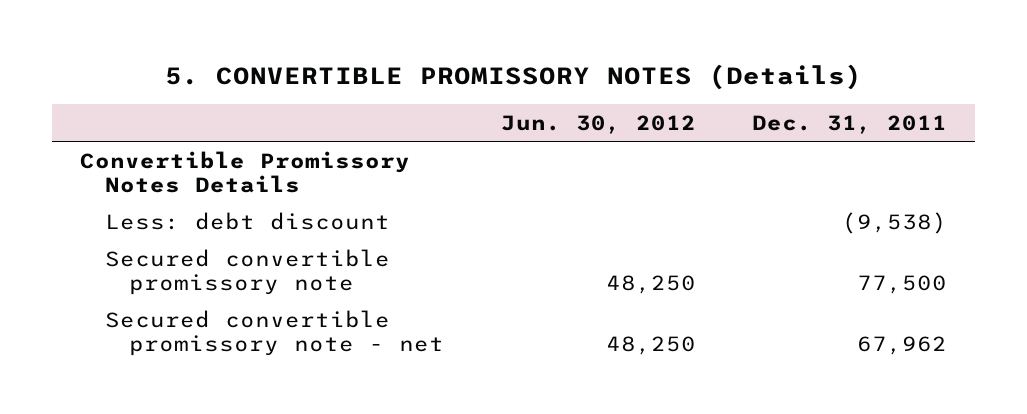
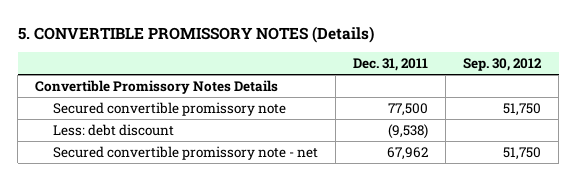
[500,114,696,134] Jun. 30, 2012 -> none
none -> [463,58,543,72] Sep. 30, 2012
[104,211,390,230] Less: debt discount -> [53,123,175,136] Less: debt discount

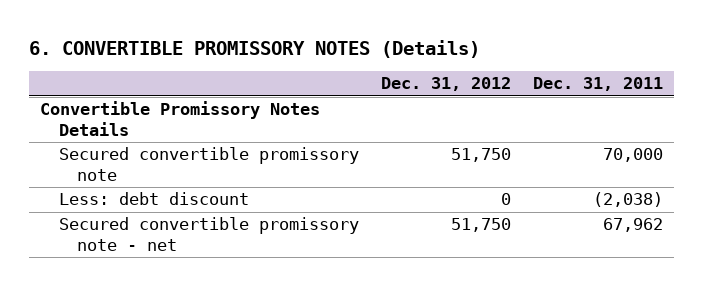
[17,25,374,43] 5. CONVERTIBLE PROMISSORY NOTES (Details) -> [29,39,481,58] 6. CONVERTIBLE PROMISSORY NOTES (Details)
[463,58,543,72] Sep. 30, 2012 -> none
none -> [380,77,511,92] Dec. 31, 2012
[388,102,429,116] 77,500 -> [602,148,663,163] 70,000
[388,123,429,139] (9,538) -> [592,192,663,208] (2,038)

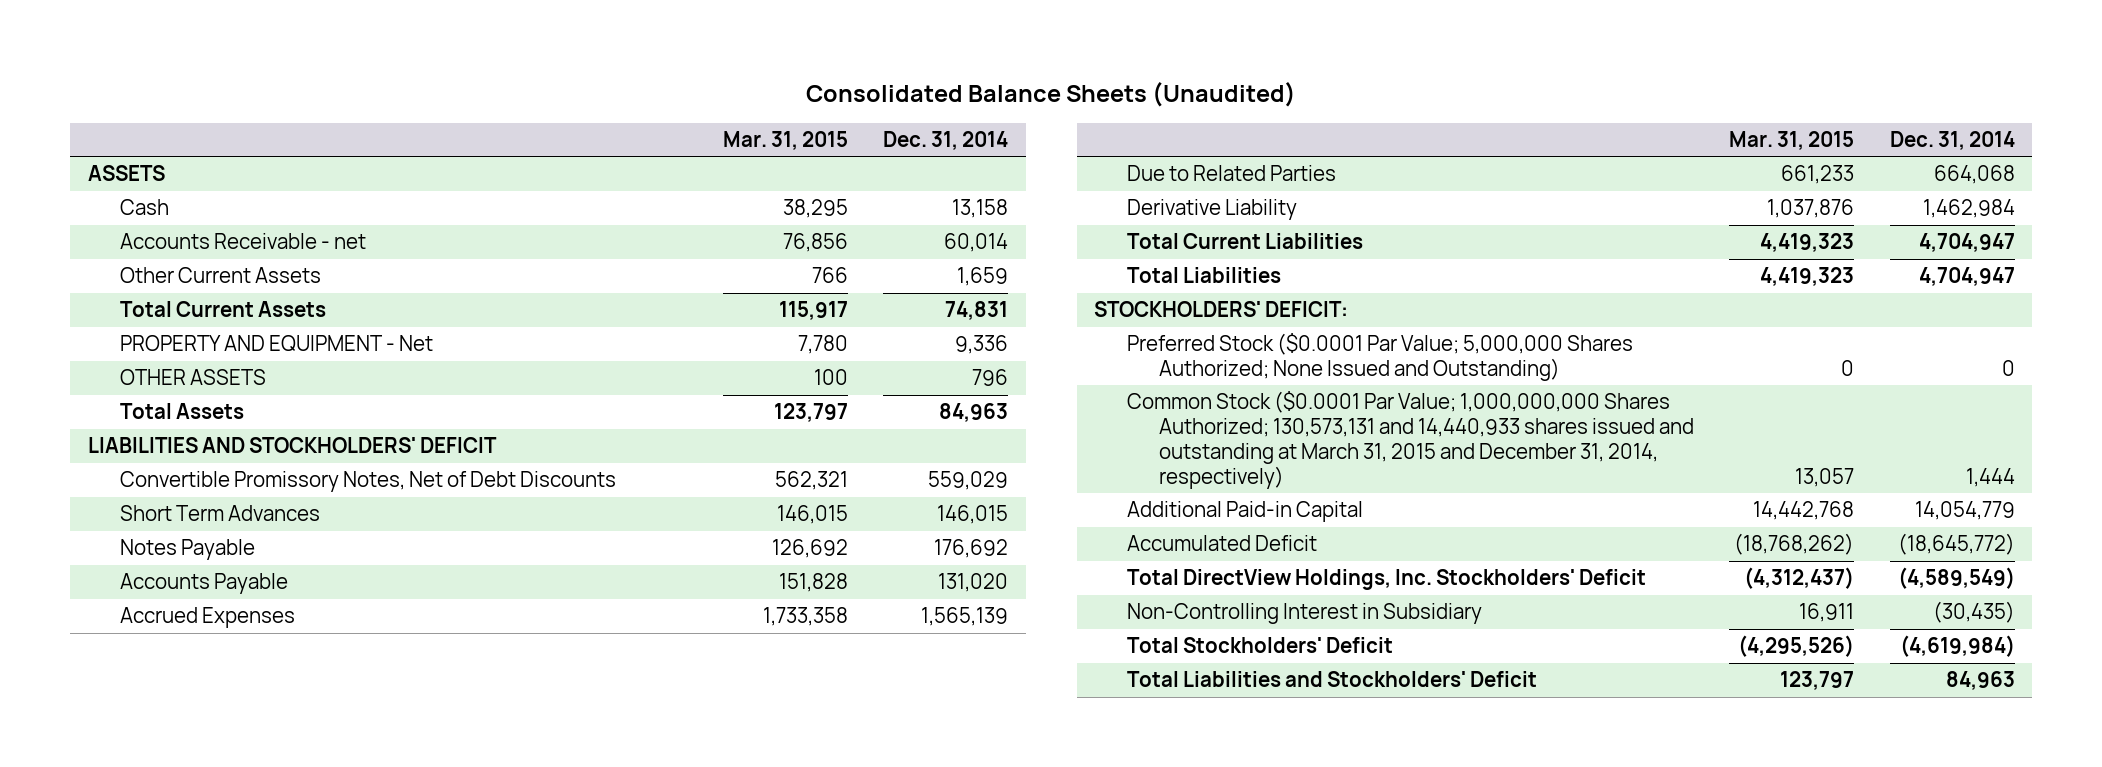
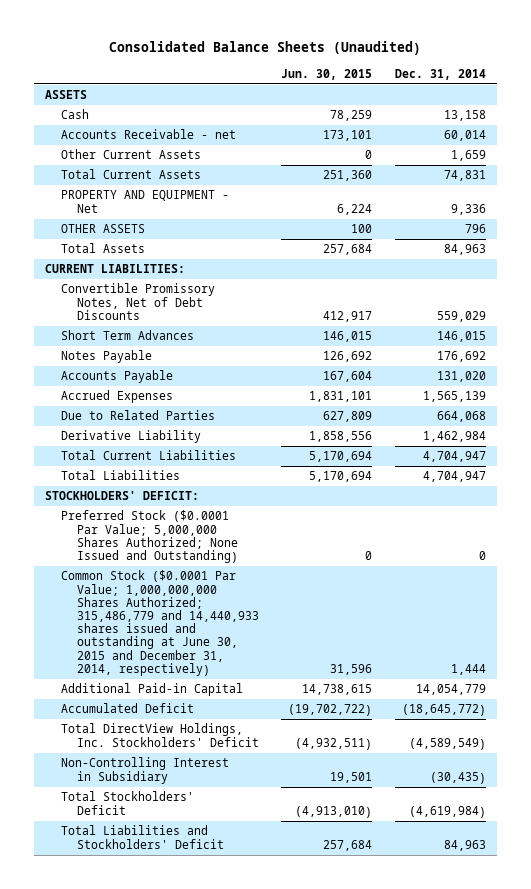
[722,130,848,150] Mar. 31, 2015 -> none
none -> [281,68,373,80] Jun. 30, 2015
[87,437,497,454] LIABILITIES AND STOCKHOLDERS' DEFICIT -> none
none -> [45,264,186,274] CURRENT LIABILITIES:
[1126,391,1695,489] Common Stock ($0.0001 Par Value; 1,000,000,000 Shares Authorized; 130,573,131 and 14,440,933 shares issued and outstanding at March 31, 2015 and December 31, 2014, respectively) -> [61,570,260,676] Common Stock ($0.0001 Par Value; 1,000,000,000 Shares Authorized; 315,486,779 and 14,440,933 shares issued and outstanding at June 30, 2015 and December 31, 2014, respectively)

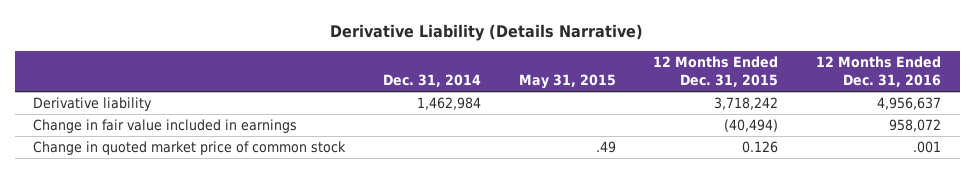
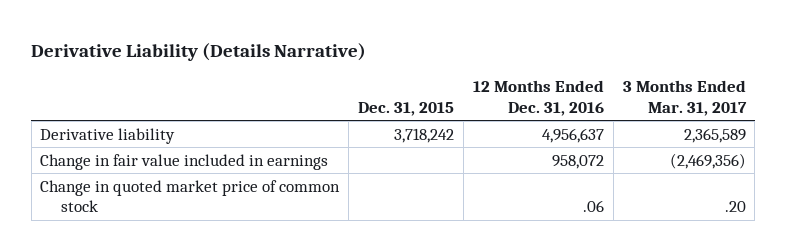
[383,74,482,88] Dec. 31, 2014 -> none
[518,74,616,90] May 31, 2015 -> none
[653,56,779,88] 12 Months Ended Dec. 31, 2015 -> none
none -> [358,101,455,116] Dec. 31, 2015
none -> [622,80,747,116] 3 Months Ended Mar. 31, 2017
[912,141,941,154] .001 -> [582,200,604,213] .06

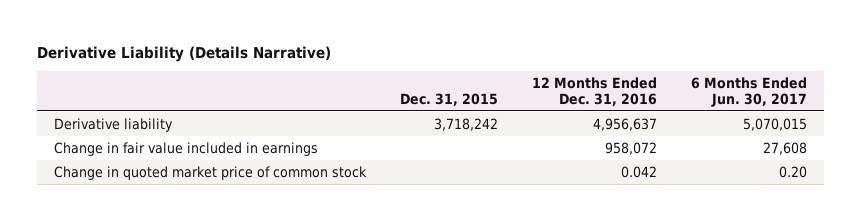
[622,80,747,116] 3 Months Ended Mar. 31, 2017 -> none
none -> [691,76,808,107] 6 Months Ended Jun. 30, 2017
[582,200,604,213] .06 -> [621,165,658,178] 0.042

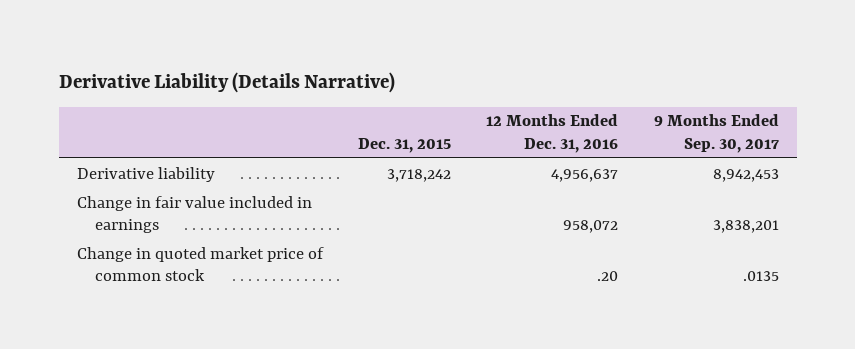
[691,76,808,107] 6 Months Ended Jun. 30, 2017 -> none
none -> [653,114,779,153] 9 Months Ended Sep. 30, 2017
[621,165,658,178] 0.042 -> [597,270,619,281] .20

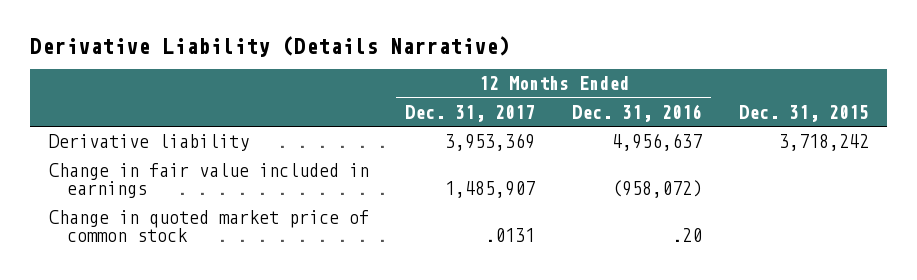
[653,114,779,153] 9 Months Ended Sep. 30, 2017 -> none
none -> [405,104,536,122] Dec. 31, 2017
[563,219,619,233] 958,072 -> [612,180,703,199] (958,072)

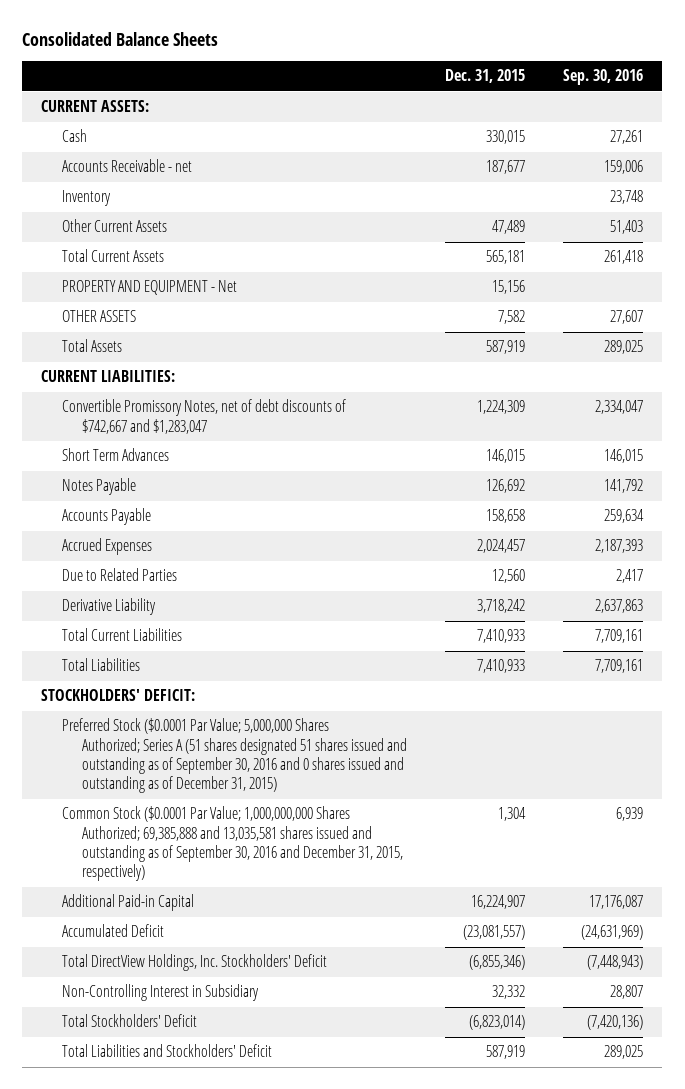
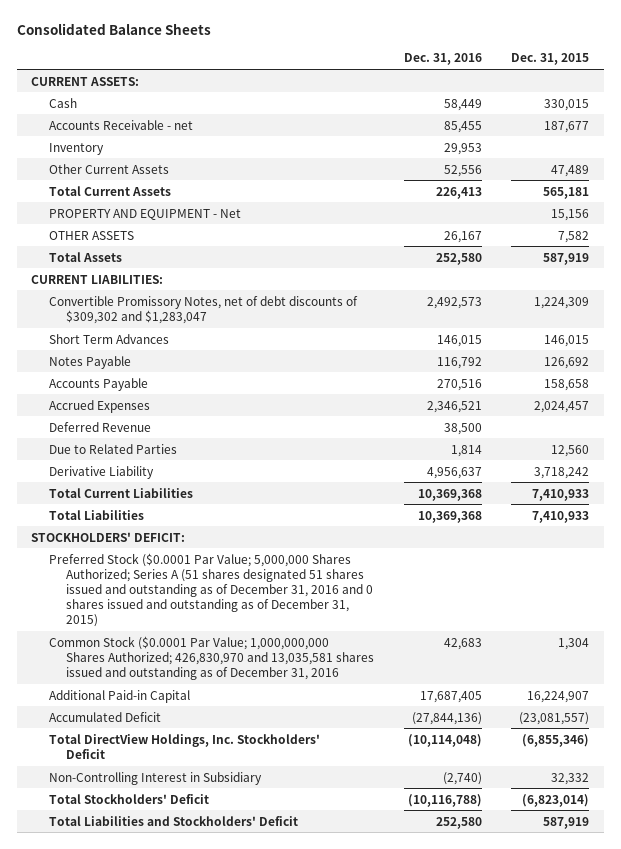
[563,69,644,86] Sep. 30, 2016 -> none
none -> [403,53,482,66] Dec. 31, 2016
[61,399,346,434] Convertible Promissory Notes, net of debt discounts of $742,667 and $1,283,047 -> [48,295,358,324] Convertible Promissory Notes, net of debt discounts of $309,302 and $1,283,047
none -> [48,421,151,432] Deferred Revenue
[61,718,408,794] Preferred Stock ($0.0001 Par Value; 5,000,000 Shares Authorized; Series A (51 shares designated 51 shares issued and outstanding as of September 30, 2016 and 0 shares issued and outstanding as of December 31, 2015) -> [48,552,374,628] Preferred Stock ($0.0001 Par Value; 5,000,000 Shares Authorized; Series A (51 shares designated 51 shares issued and outstanding as of December 31, 2016 and 0 shares issued and outstanding as of December 31, 2015)
[61,806,404,882] Common Stock ($0.0001 Par Value; 1,000,000,000 Shares Authorized; 69,385,888 and 13,035,581 shares issued and outstanding as of September 30, 2016 and December 31, 2015, respectively) -> [48,635,375,680] Common Stock ($0.0001 Par Value; 1,000,000,000 Shares Authorized; 426,830,970 and 13,035,581 shares issued and outstanding as of December 31, 2016

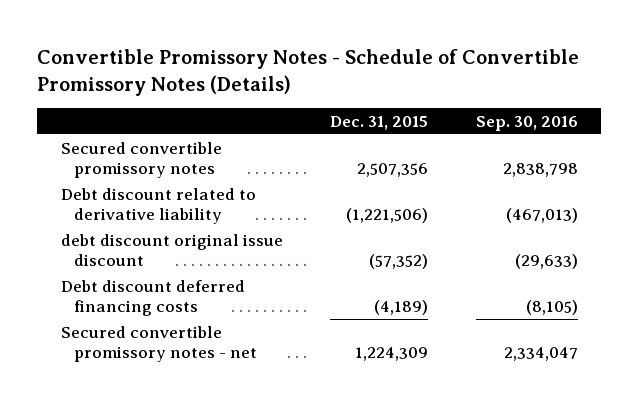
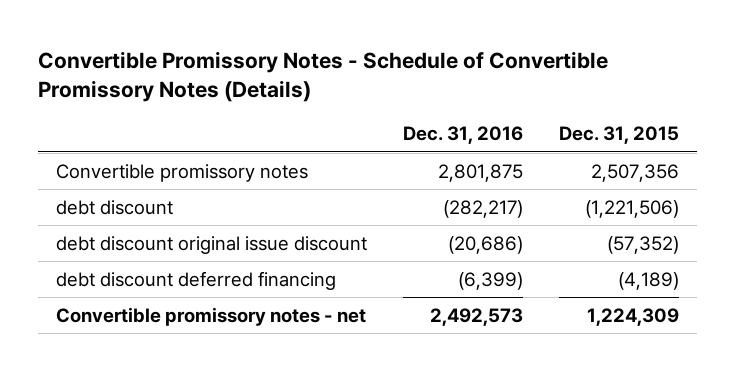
[475,115,578,131] Sep. 30, 2016 -> none
none -> [403,126,524,145] Dec. 31, 2016
[60,141,222,178] Secured convertible promissory notes -> [56,163,309,182] Convertible promissory notes
[60,187,256,224] Debt discount related to derivative liability -> [56,199,174,215] debt discount
[60,279,245,316] Debt discount deferred financing costs -> [56,270,337,290] debt discount deferred financing
[60,325,257,362] Secured convertible promissory notes - net -> [56,306,367,326] Convertible promissory notes - net

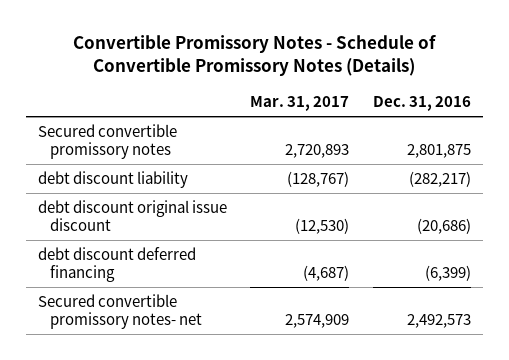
[558,126,679,145] Dec. 31, 2015 -> none
none -> [250,96,350,112] Mar. 31, 2017
[56,163,309,182] Convertible promissory notes -> [37,124,177,159] Secured convertible promissory notes
[56,199,174,215] debt discount -> [37,171,188,189] debt discount liability
[56,306,367,326] Convertible promissory notes - net -> [37,294,202,329] Secured convertible promissory notes- net

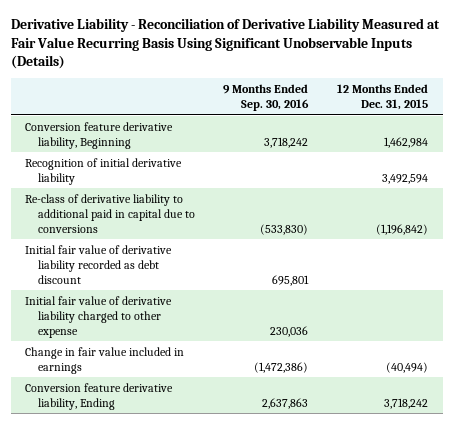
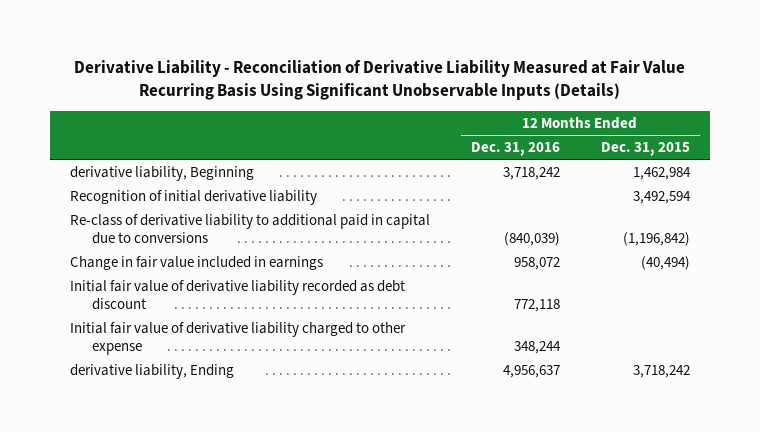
[223,84,310,112] 9 Months Ended Sep. 30, 2016 -> none
none -> [471,142,561,157] Dec. 31, 2016
[25,121,174,149] Conversion feature derivative liability, Beginning -> [70,165,255,181] derivative liability, Beginning
[25,346,185,374] Change in fair value included in earnings -> [70,255,324,270] Change in fair value included in earnings
[25,382,174,410] Conversion feature derivative liability, Ending -> [70,363,235,379] derivative liability, Ending

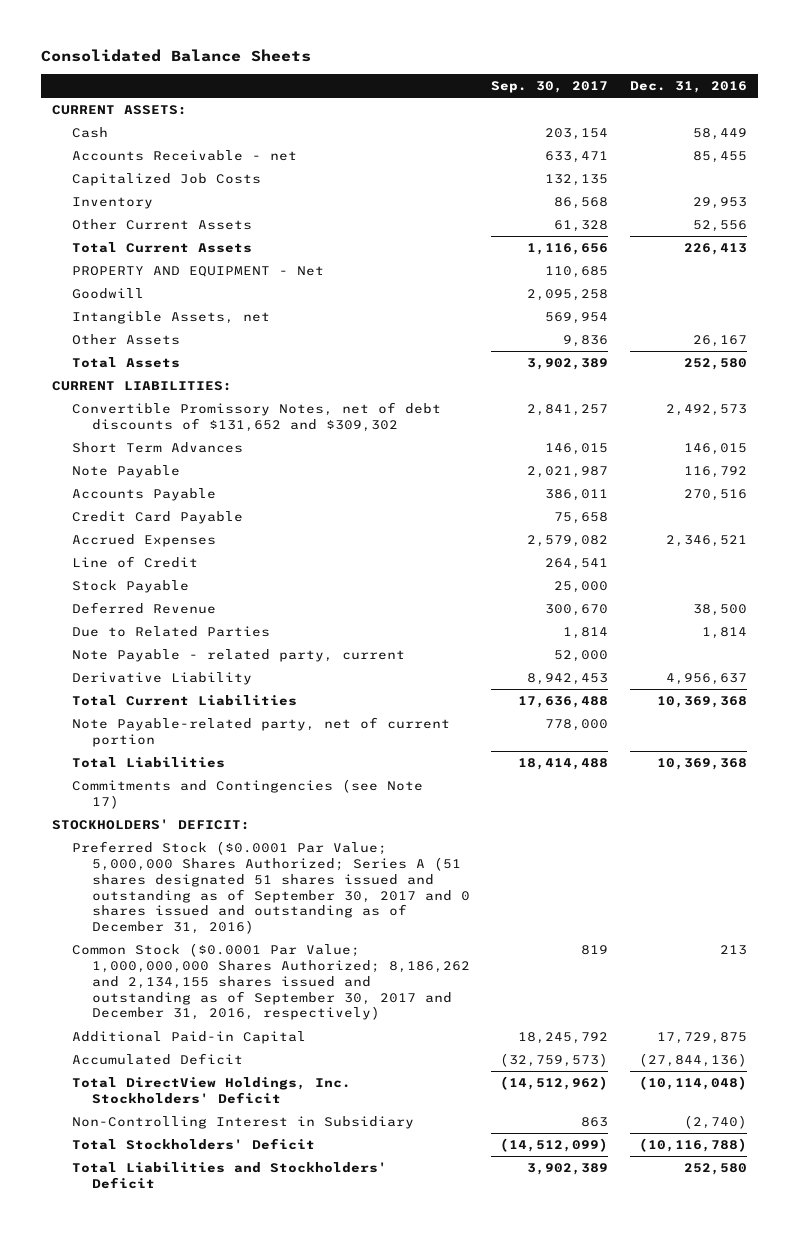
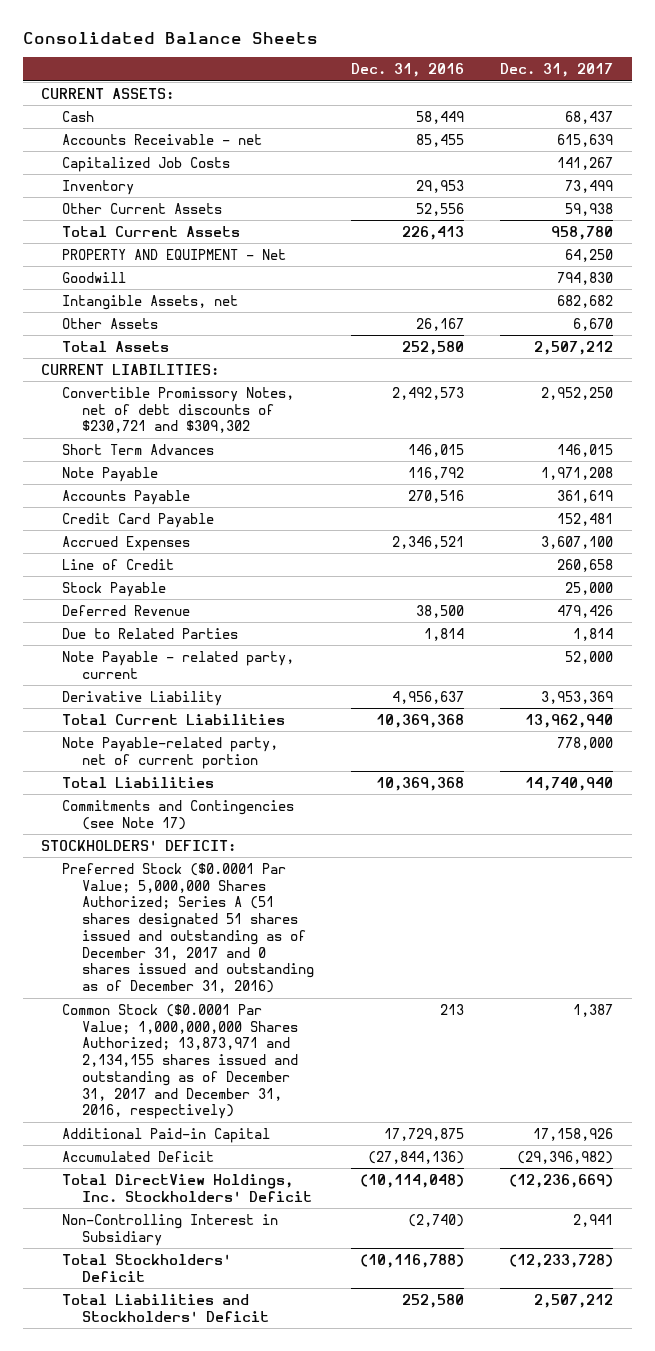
[491,80,609,93] Sep. 30, 2017 -> none
none -> [500,63,614,78] Dec. 31, 2017
[71,402,441,432] Convertible Promissory Notes, net of debt discounts of $131,652 and $309,302 -> [61,386,294,434] Convertible Promissory Notes, net of debt discounts of $230,721 and $309,302
[71,841,470,935] Preferred Stock ($0.0001 Par Value; 5,000,000 Shares Authorized; Series A (51 shares designated 51 shares issued and outstanding as of September 30, 2017 and 0 shares issued and outstanding as of December 31, 2016) -> [61,862,315,994] Preferred Stock ($0.0001 Par Value; 5,000,000 Shares Authorized; Series A (51 shares designated 51 shares issued and outstanding as of December 31, 2017 and 0 shares issued and outstanding as of December 31, 2016)
[71,943,470,1021] Common Stock ($0.0001 Par Value; 1,000,000,000 Shares Authorized; 8,186,262 and 2,134,155 shares issued and outstanding as of September 30, 2017 and December 31, 2016, respectively) -> [61,1003,299,1120] Common Stock ($0.0001 Par Value; 1,000,000,000 Shares Authorized; 13,873,971 and 2,134,155 shares issued and outstanding as of December 31, 2017 and December 31, 2016, respectively)

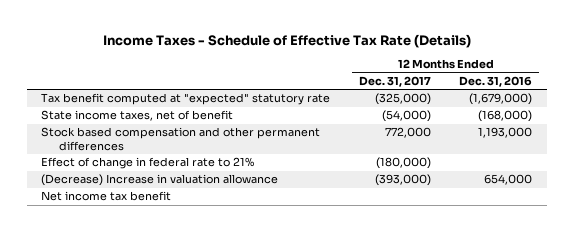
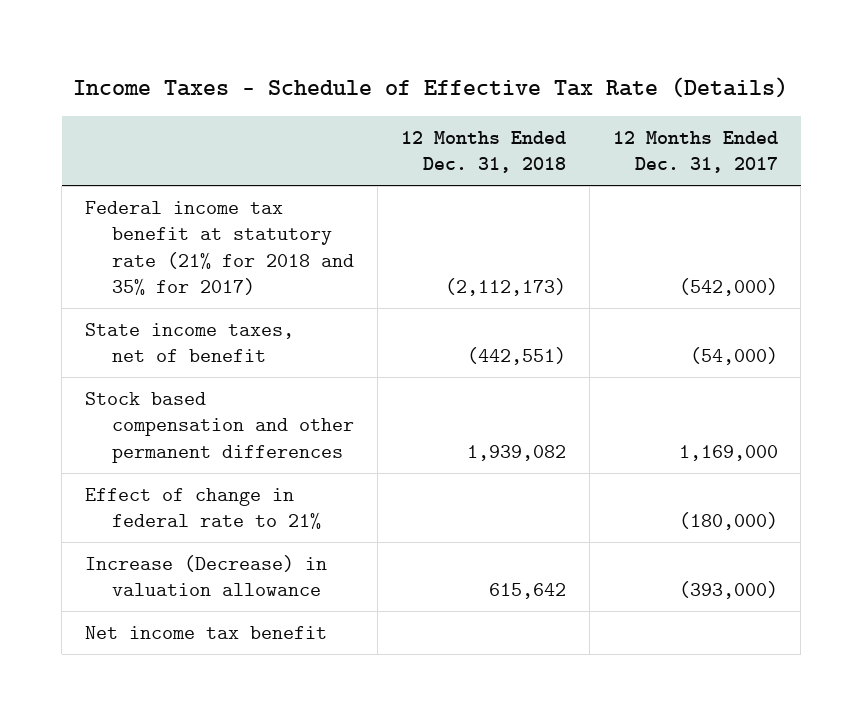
[459,76,533,88] Dec. 31, 2016 -> none
none -> [400,130,566,174] 12 Months Ended Dec. 31, 2018
[41,93,331,106] Tax benefit computed at "expected" statutory rate -> [85,200,355,295] Federal income tax benefit at statutory rate (21% for 2018 and 35% for 2017)
[374,93,431,106] (325,000) -> [678,277,778,296] (542,000)
[384,127,431,139] 772,000 -> [678,444,778,461] 1,169,000
[41,174,279,187] (Decrease) Increase in valuation allowance -> [85,554,328,597] Increase (Decrease) in valuation allowance

